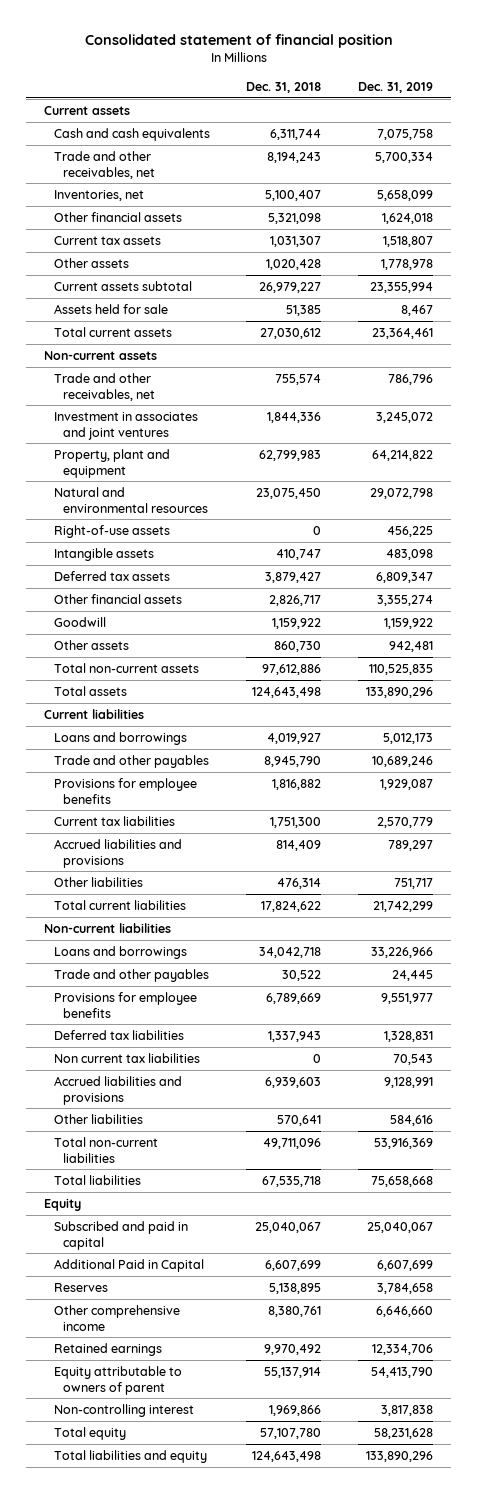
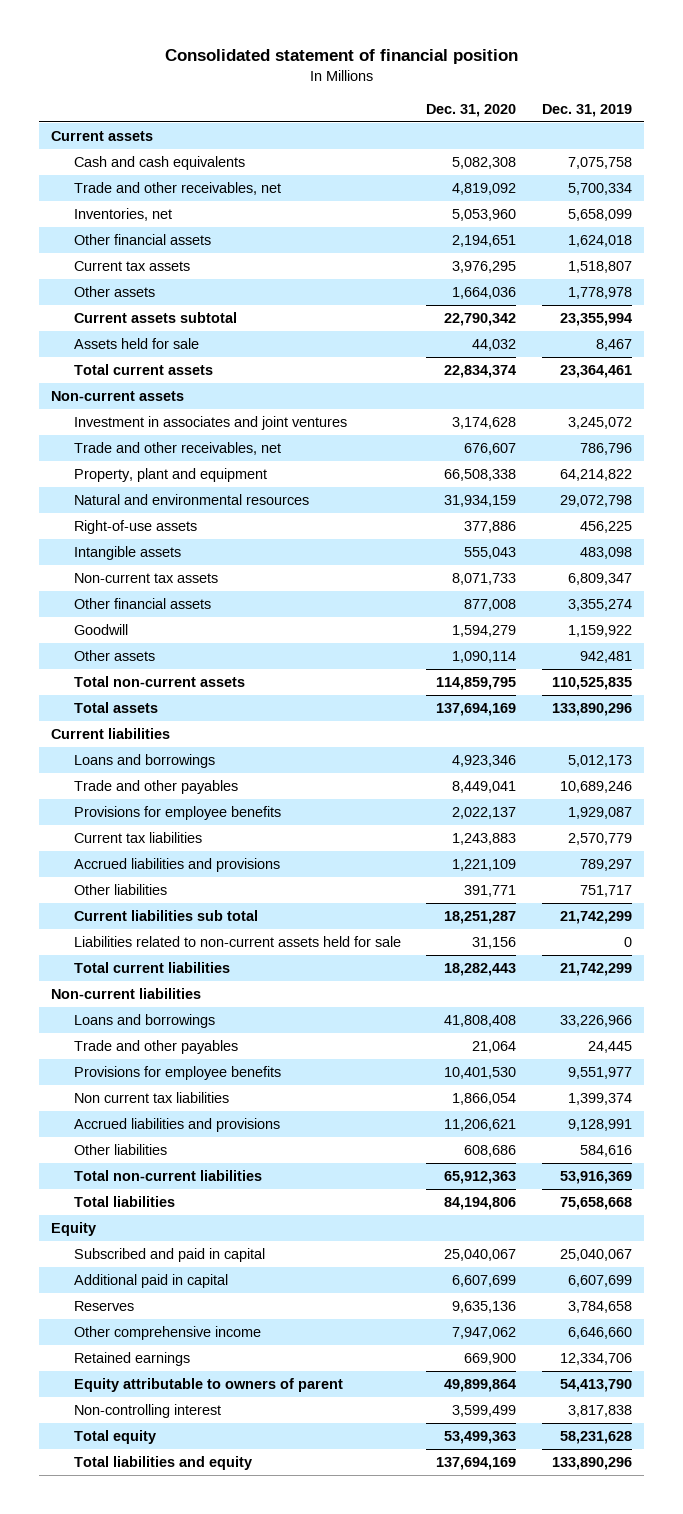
[246,81,322,93] Dec. 31, 2018 -> none
none -> [426,103,517,117] Dec. 31, 2020
[53,372,156,401] Trade and other receivables, net -> [73,441,281,455] Trade and other receivables, net
[53,570,170,581] Deferred tax assets -> [73,572,218,583] Non-current tax assets
none -> [73,909,258,921] Current liabilities sub total
none -> [73,935,401,947] Liabilities related to non-current assets held for sale
[53,1029,184,1040] Deferred tax liabilities -> none
[393,1053,434,1065] 70,543 -> [567,1092,632,1105] 1,399,374
[53,1258,204,1272] Additional Paid in Capital -> [73,1273,228,1288] Additional paid in capital

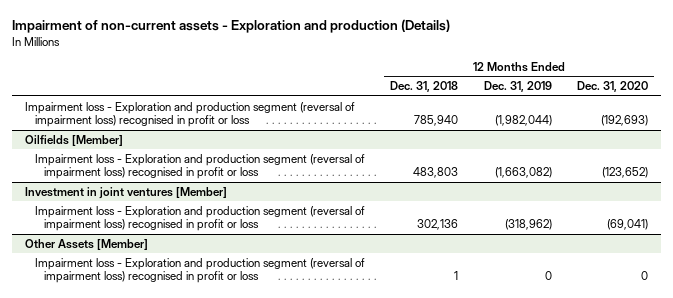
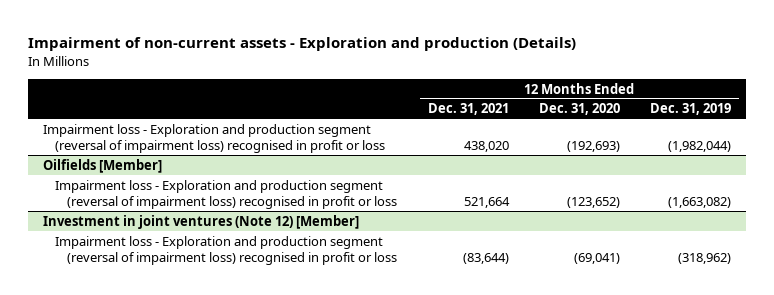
[390,81,459,93] Dec. 31, 2018 -> none
none -> [427,103,509,116] Dec. 31, 2021
[25,186,228,199] Investment in joint ventures [Member] -> [43,214,360,229] Investment in joint ventures (Note 12) [Member]
[25,238,149,250] Other Assets [Member] -> none
[34,257,365,284] Impairment loss - Exploration and production segment (reversal of impairment loss) recognised in profit or loss -> none

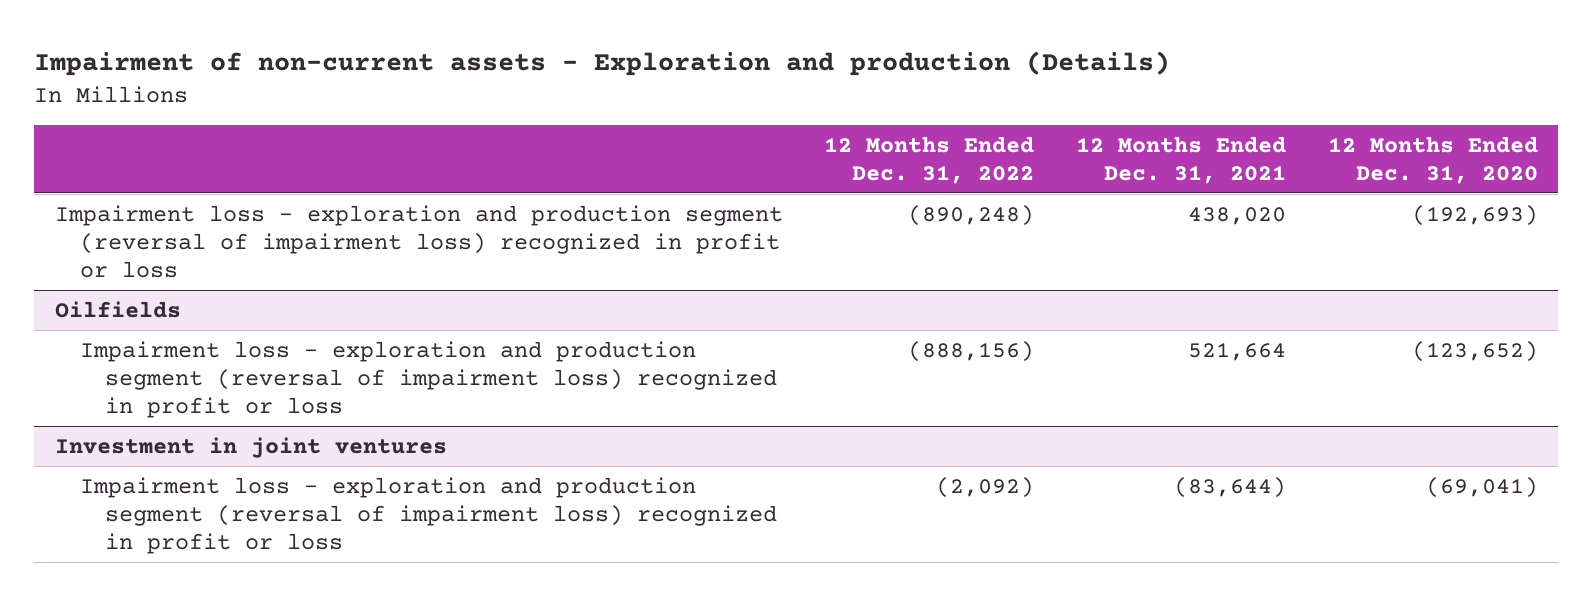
[650,103,732,116] Dec. 31, 2019 -> none
none -> [824,135,1035,184] 12 Months Ended Dec. 31, 2022
[43,123,386,153] Impairment loss - Exploration and production segment (reversal of impairment loss) recognised in profit or loss -> [54,204,783,278] Impairment loss - exploration and production segment (reversal of impairment loss) recognized in profit or loss
[43,158,163,173] Oilfields [Member] -> [54,300,181,318] Oilfields
[55,179,398,209] Impairment loss - Exploration and production segment (reversal of impairment loss) recognised in profit or loss -> [80,340,778,418] Impairment loss - exploration and production segment (reversal of impairment loss) recognized in profit or loss
[43,214,360,229] Investment in joint ventures (Note 12) [Member] -> [54,436,447,458] Investment in joint ventures
[55,235,398,265] Impairment loss - Exploration and production segment (reversal of impairment loss) recognised in profit or loss -> [80,476,778,554] Impairment loss - exploration and production segment (reversal of impairment loss) recognized in profit or loss

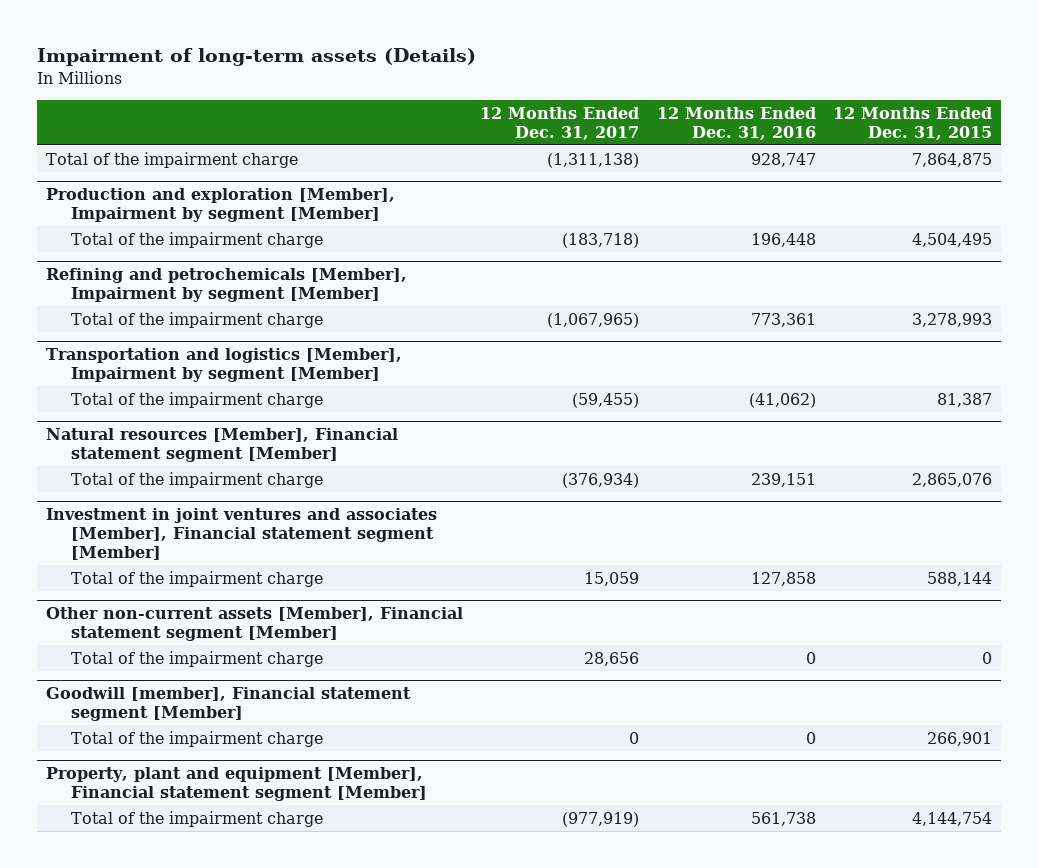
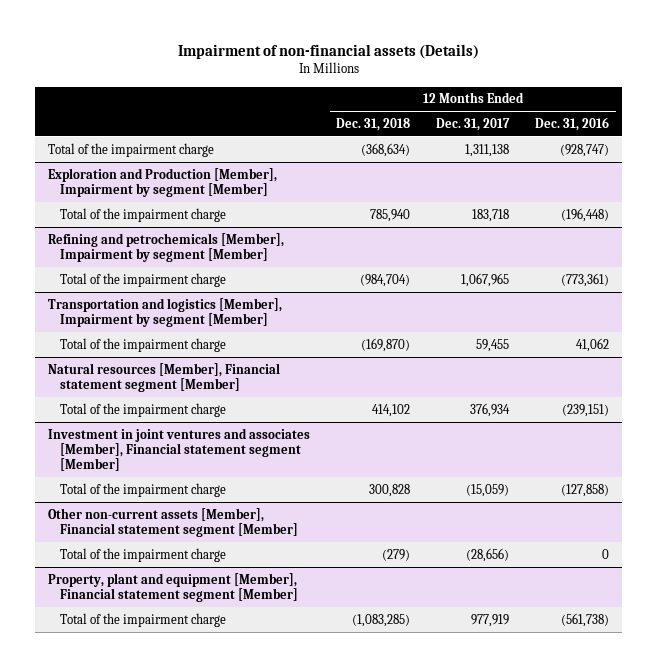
[36,47,476,66] Impairment of long-term assets (Details) -> [177,43,479,59] Impairment of non-financial assets (Details)
[833,106,993,140] 12 Months Ended Dec. 31, 2015 -> none
none -> [336,117,411,131] Dec. 31, 2018
[547,152,640,168] (1,311,138) -> [465,143,510,157] 1,311,138
[750,152,816,167] 928,747 -> [560,143,610,157] (928,747)
[45,188,395,223] Production and exploration [Member], Impairment by segment [Member] -> [48,167,278,197] Exploration and Production [Member], Impairment by segment [Member]
[562,232,640,248] (183,718) -> [472,208,510,222] 183,718
[750,232,816,247] 196,448 -> [561,207,610,222] (196,448)
[547,312,640,328] (1,067,965) -> [461,272,510,287] 1,067,965
[750,312,816,327] 773,361 -> [561,272,610,287] (773,361)
[572,392,640,408] (59,455) -> [476,338,510,352] 59,455
[748,392,816,408] (41,062) -> [576,337,610,352] 41,062
[562,472,640,488] (376,934) -> [470,402,511,417] 376,934
[750,472,816,487] 239,151 -> [562,403,610,417] (239,151)
[584,571,640,586] 15,059 -> [466,483,510,497] (15,059)
[750,571,816,586] 127,858 -> [561,483,610,497] (127,858)
[45,687,411,722] Goodwill [member], Financial statement segment [Member] -> none
[70,730,323,747] Total of the impairment charge -> none
[584,651,640,666] 28,656 -> [466,547,510,562] (28,656)
[562,811,640,827] (977,919) -> [471,613,510,627] 977,919
[750,811,816,826] 561,738 -> [561,612,610,627] (561,738)

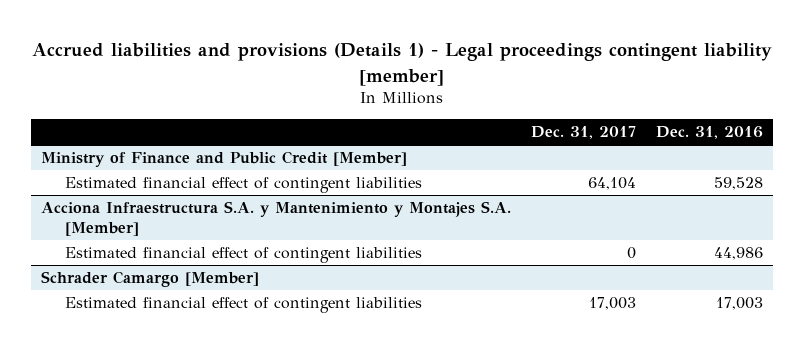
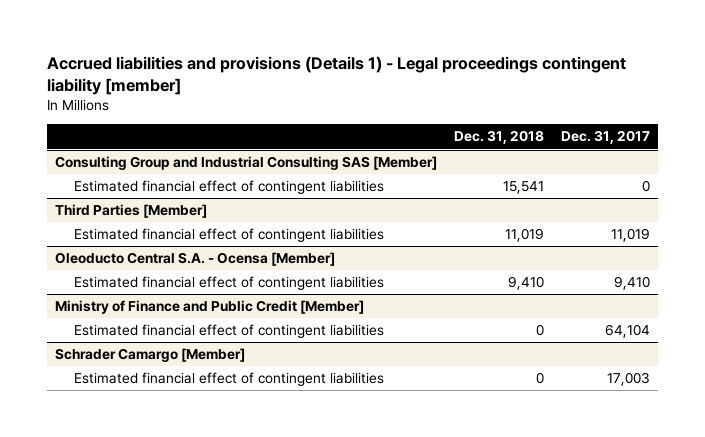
[656,126,764,140] Dec. 31, 2016 -> none
none -> [454,130,545,145] Dec. 31, 2018
none -> [55,156,438,171] Consulting Group and Industrial Consulting SAS [Member]
none -> [73,180,384,195] Estimated financial effect of contingent liabilities
none -> [55,204,208,219] Third Parties [Member]
none -> [73,228,384,243] Estimated financial effect of contingent liabilities
none -> [55,252,336,267] Oleoducto Central S.A. - Ocensa [Member]
none -> [73,276,384,291] Estimated financial effect of contingent liabilities
[41,200,512,237] Acciona Infraestructura S.A. y Mantenimiento y Montajes S.A. [Member] -> none
[65,246,423,263] Estimated financial effect of contingent liabilities -> none

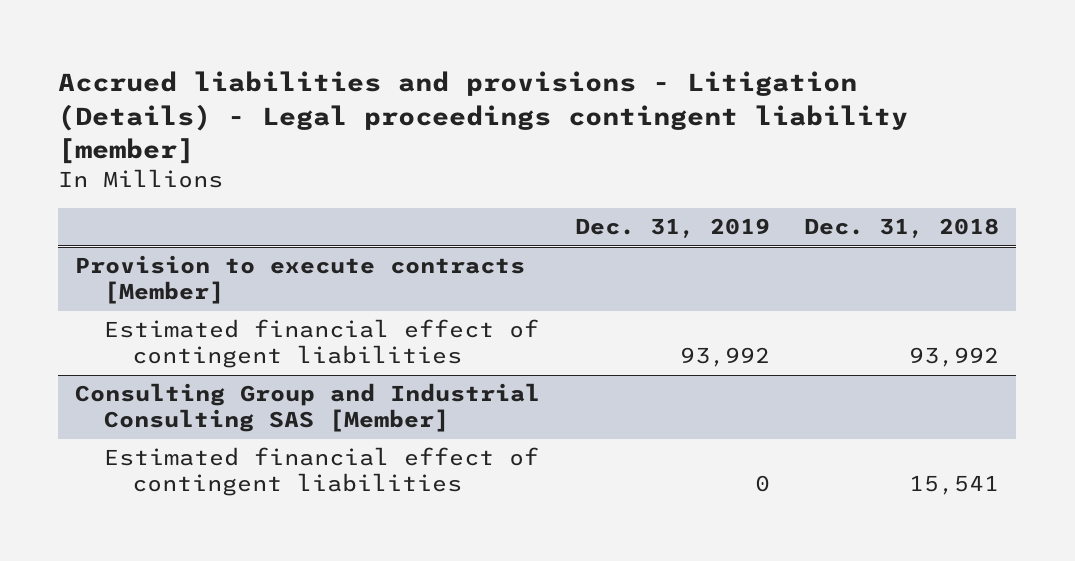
[46,55,626,95] Accrued liabilities and provisions (Details 1) - Legal proceedings contingent liability [member] -> [58,71,909,164] Accrued liabilities and provisions - Litigation (Details) - Legal proceedings contingent liability [member]
[560,130,650,145] Dec. 31, 2017 -> none
none -> [574,218,770,239] Dec. 31, 2019
none -> [75,255,526,305] Provision to execute contracts [Member]
none -> [103,319,539,369] Estimated financial effect of contingent liabilities
[55,204,208,219] Third Parties [Member] -> none
[73,228,384,243] Estimated financial effect of contingent liabilities -> none
[55,252,336,267] Oleoducto Central S.A. - Ocensa [Member] -> none
[73,276,384,291] Estimated financial effect of contingent liabilities -> none
[55,300,365,315] Ministry of Finance and Public Credit [Member] -> none
[73,324,384,339] Estimated financial effect of contingent liabilities -> none
[55,348,246,363] Schrader Camargo [Member] -> none
[73,372,384,387] Estimated financial effect of contingent liabilities -> none

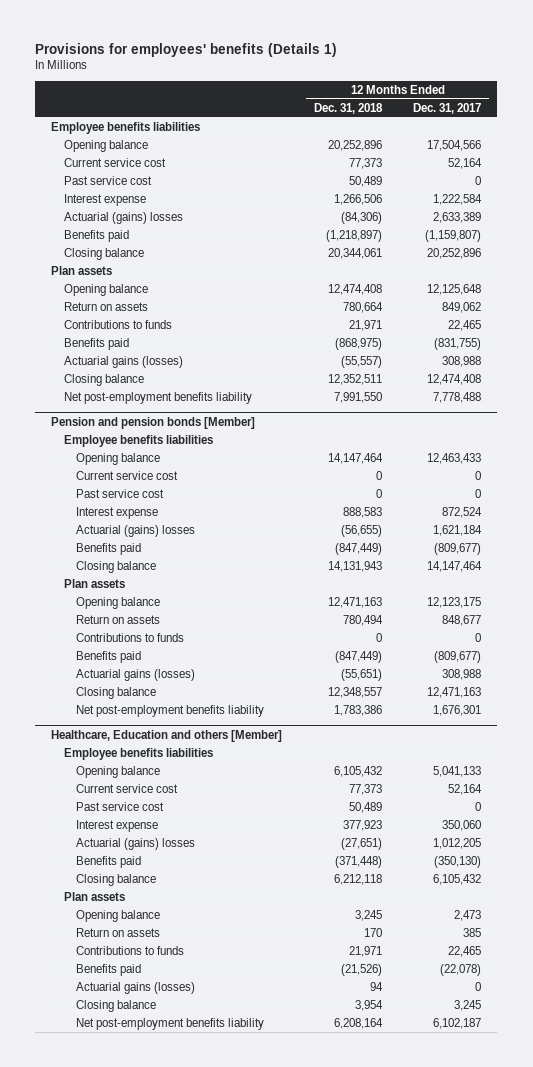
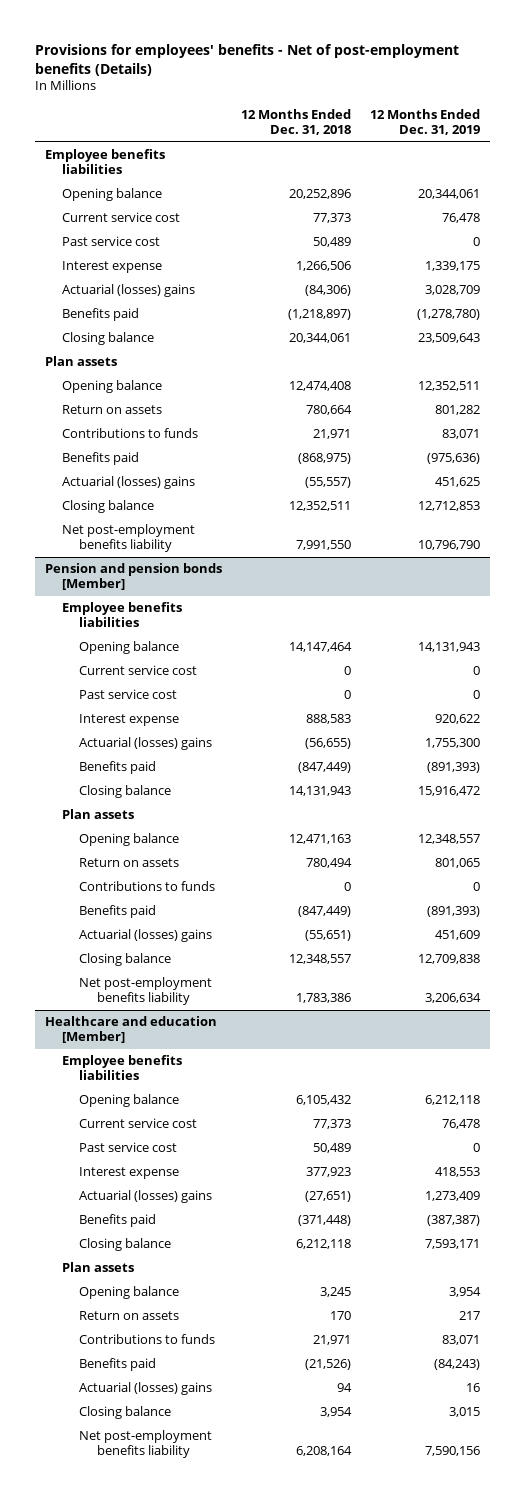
[35,42,338,57] Provisions for employees' benefits (Details 1) -> [35,43,460,76] Provisions for employees' benefits - Net of post-employment benefits (Details)
[413,102,482,114] Dec. 31, 2017 -> none
none -> [370,109,481,136] 12 Months Ended Dec. 31, 2019
[63,211,183,224] Actuarial (gains) losses -> [62,284,196,298] Actuarial (losses) gains
[63,355,183,368] Actuarial gains (losses) -> [62,476,196,490] Actuarial (losses) gains
[76,524,196,537] Actuarial (gains) losses -> [79,737,213,751] Actuarial (losses) gains
[76,668,196,681] Actuarial gains (losses) -> [79,929,213,943] Actuarial (losses) gains
[51,729,283,742] Healthcare, Education and others [Member] -> [44,1016,217,1044] Healthcare and education [Member]
[76,837,196,850] Actuarial (gains) losses -> [79,1190,213,1204] Actuarial (losses) gains
[76,981,196,994] Actuarial gains (losses) -> [79,1382,213,1396] Actuarial (losses) gains

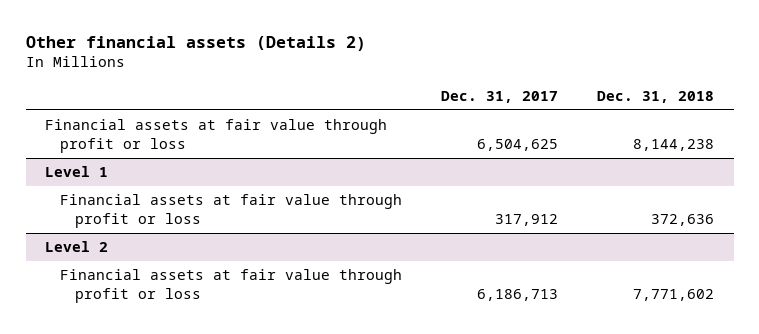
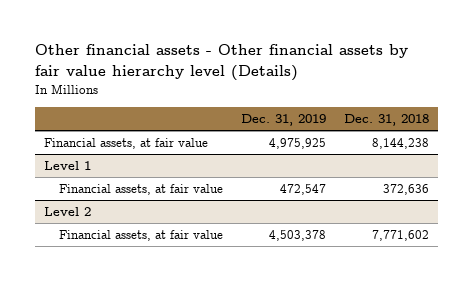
[25,35,366,51] Other financial assets (Details 2) -> [34,44,408,81] Other financial assets - Other financial assets by fair value hierarchy level (Details)
[441,90,559,103] Dec. 31, 2017 -> none
none -> [241,114,327,127] Dec. 31, 2019
[45,119,388,153] Financial assets at fair value through profit or loss -> [43,138,208,150] Financial assets, at fair value
[59,194,402,228] Financial assets at fair value through profit or loss -> [59,184,224,196] Financial assets, at fair value
[59,269,402,303] Financial assets at fair value through profit or loss -> [59,230,224,242] Financial assets, at fair value

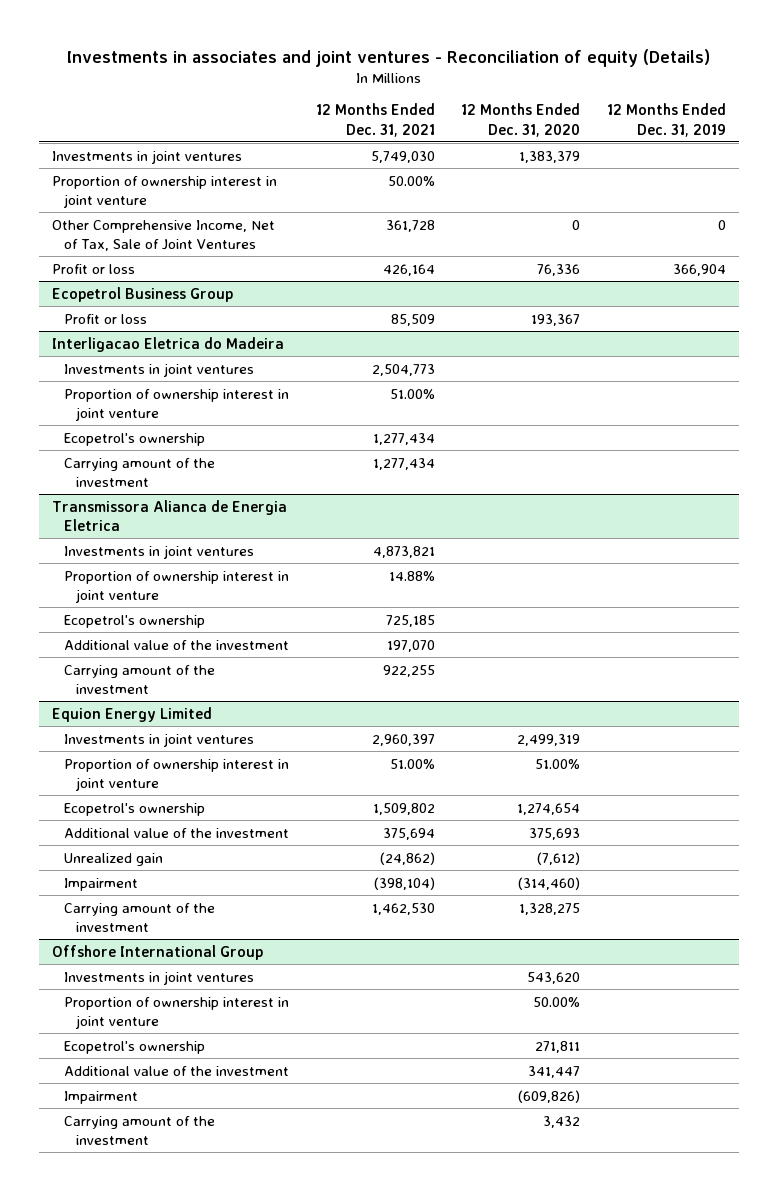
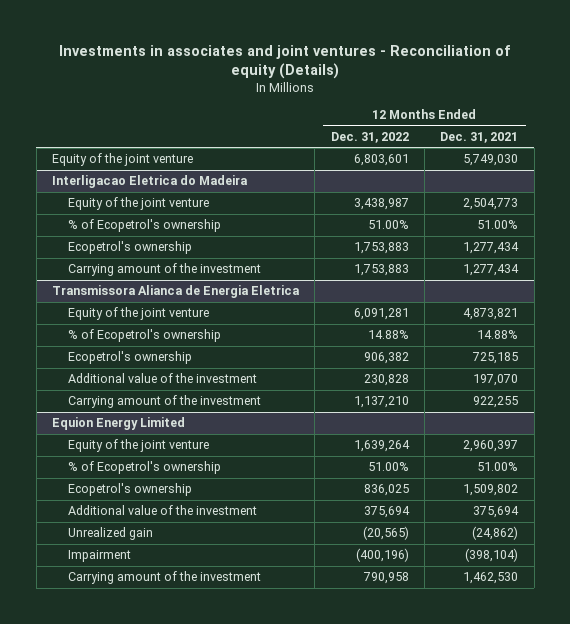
[461,103,581,137] 12 Months Ended Dec. 31, 2020 -> none
[606,103,726,137] 12 Months Ended Dec. 31, 2019 -> none
none -> [330,131,409,143] Dec. 31, 2022
[52,175,278,208] Proportion of ownership interest in joint venture -> none
[52,219,276,251] Other Comprehensive Income, Net of Tax, Sale of Joint Ventures -> none
[52,263,136,274] Profit or loss -> none
[52,286,234,302] Ecopetrol Business Group -> none
[64,313,148,324] Profit or loss -> none
[52,149,243,164] Investments in joint ventures -> [52,153,194,167] Equity of the joint venture
[64,362,255,377] Investments in joint ventures -> [67,197,209,211] Equity of the joint venture
[64,388,290,421] Proportion of ownership interest in joint venture -> [67,219,221,233] % of Ecopetrol's ownership
[64,544,255,559] Investments in joint ventures -> [67,307,209,321] Equity of the joint venture
[64,570,290,603] Proportion of ownership interest in joint venture -> [67,329,221,343] % of Ecopetrol's ownership
[64,732,255,747] Investments in joint ventures -> [67,439,209,453] Equity of the joint venture
[64,758,290,791] Proportion of ownership interest in joint venture -> [67,461,221,475] % of Ecopetrol's ownership
[52,944,264,960] Offshore International Group -> none
[64,970,255,985] Investments in joint ventures -> none
[64,996,290,1029] Proportion of ownership interest in joint venture -> none
[64,1040,206,1054] Ecopetrol's ownership -> none
[64,1065,290,1076] Additional value of the investment -> none
[64,1090,139,1104] Impairment -> none
[64,1115,216,1145] Carrying amount of the investment -> none

